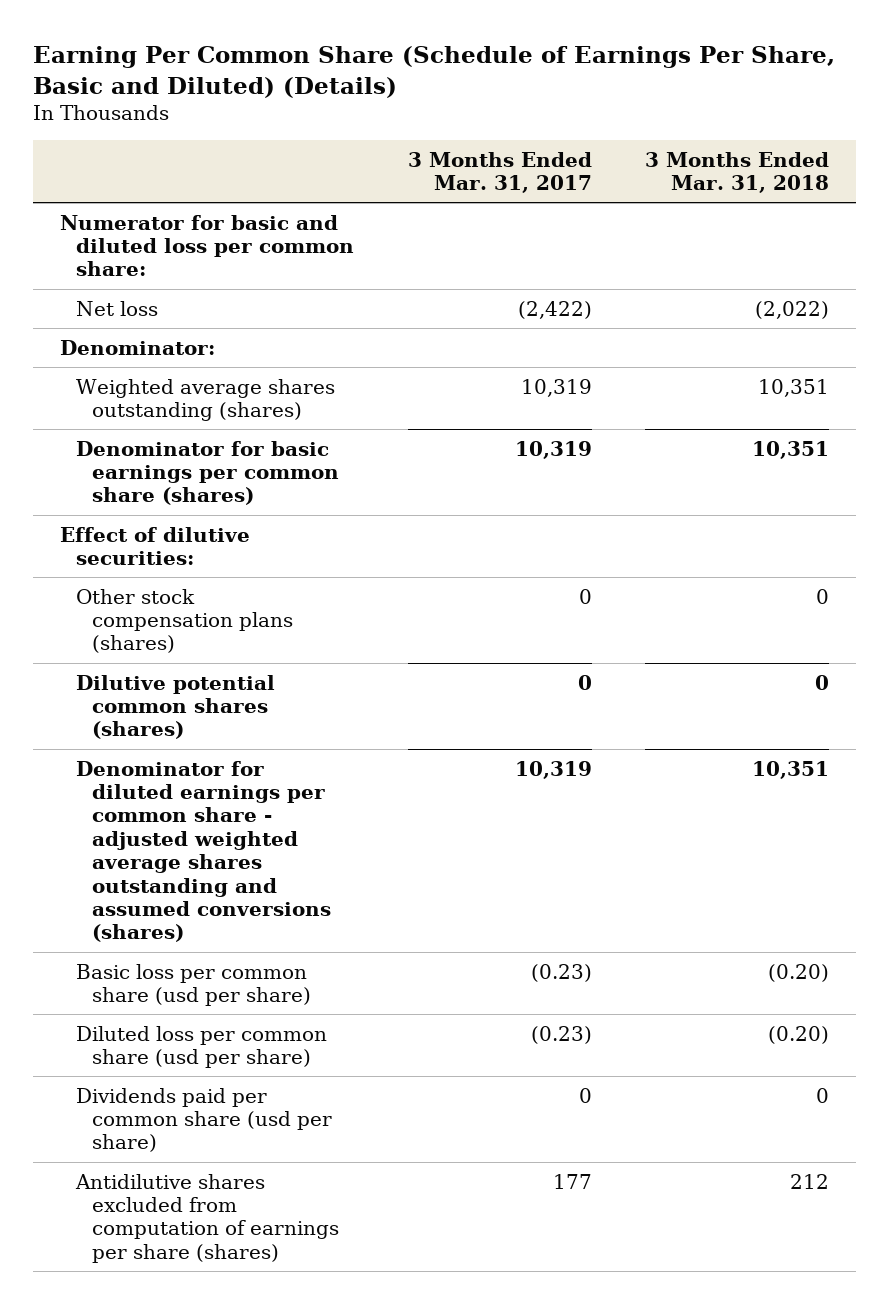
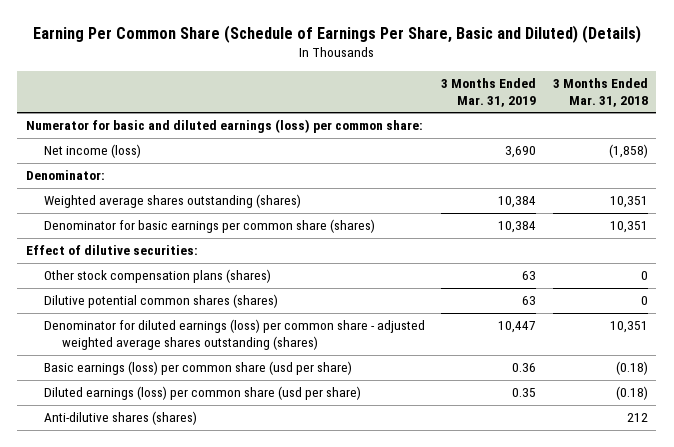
[407,151,592,193] 3 Months Ended Mar. 31, 2017 -> none
none -> [441,78,537,107] 3 Months Ended Mar. 31, 2019
[59,214,354,277] Numerator for basic and diluted loss per common share: -> [25,119,423,134] Numerator for basic and diluted earnings (loss) per common share:
[75,300,158,316] Net loss -> [43,144,141,159] Net income (loss)
[755,300,830,319] (2,022) -> [608,144,648,159] (1,858)
[75,1087,333,1153] Dividends paid per common share (usd per share) -> none
[75,760,332,943] Denominator for diluted earnings per common share - adjusted weighted average shares outstanding and assumed conversions (shares) -> [43,319,425,350] Denominator for diluted earnings (loss) per common share - adjusted weighted average shares outstanding (shares)
[75,963,312,1007] Basic loss per common share (usd per share) -> [43,361,352,376] Basic earnings (loss) per common share (usd per share)
[768,963,830,982] (0.20) -> [615,361,648,376] (0.18)
[75,1025,327,1069] Diluted loss per common share (usd per share) -> [43,386,361,401] Diluted earnings (loss) per common share (usd per share)
[768,1025,830,1044] (0.20) -> [615,386,648,401] (0.18)
[74,1173,340,1263] Antidilutive shares excluded from computation of earnings per share (shares) -> [43,411,197,426] Anti-dilutive shares (shares)

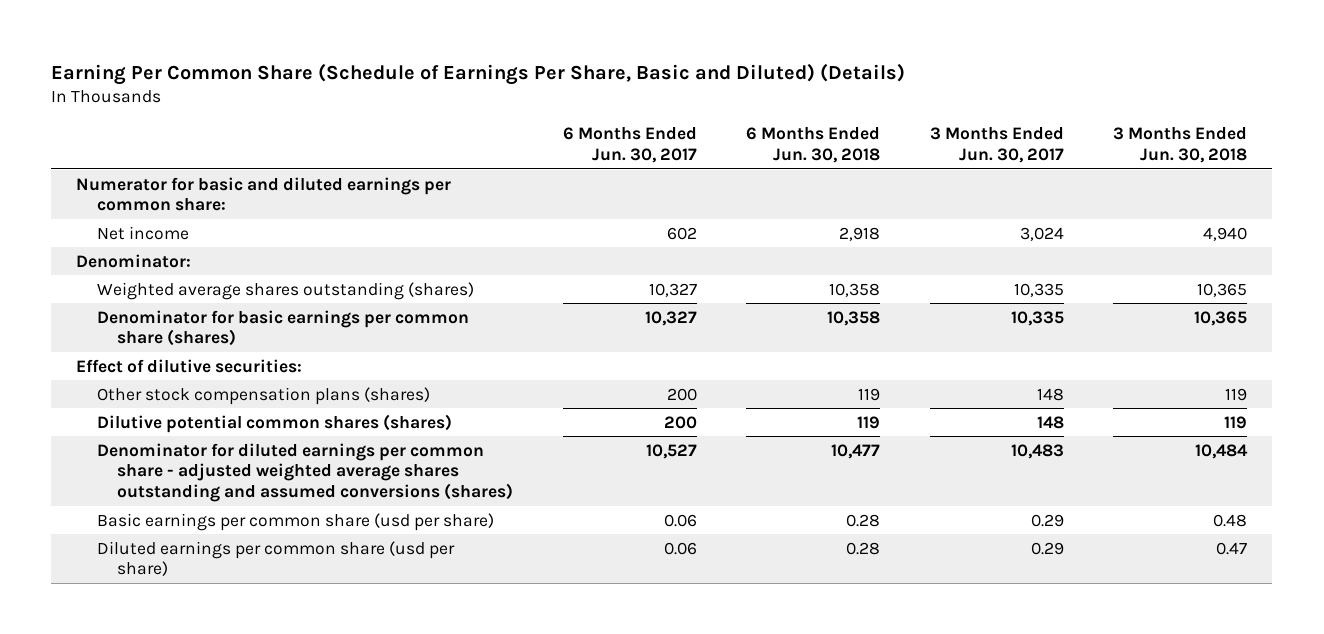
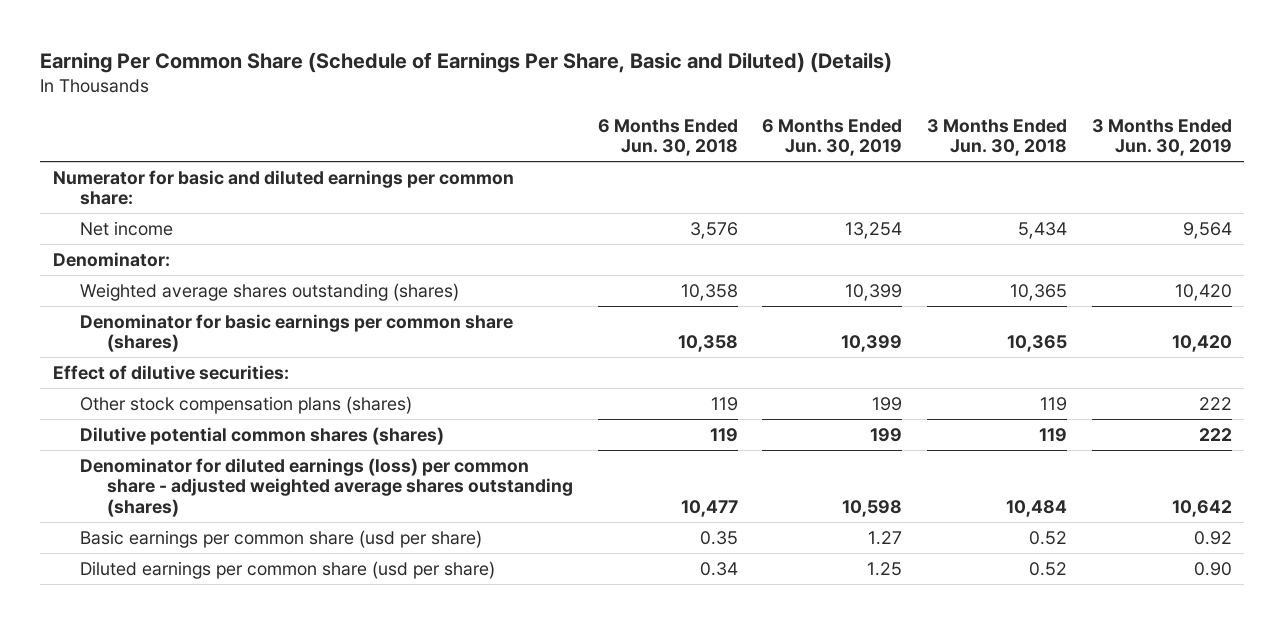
[562,127,697,164] 6 Months Ended Jun. 30, 2017 -> none
[929,127,1064,164] 3 Months Ended Jun. 30, 2017 -> none
none -> [762,118,903,157] 6 Months Ended Jun. 30, 2019
none -> [1091,118,1232,157] 3 Months Ended Jun. 30, 2019
[839,226,881,241] 2,918 -> [689,221,738,239] 3,576
[1203,226,1248,241] 4,940 -> [1018,221,1068,239] 5,434
[96,442,514,503] Denominator for diluted earnings per common share - adjusted weighted average shares outstanding and assumed conversions (shares) -> [79,457,574,517] Denominator for diluted earnings (loss) per common share - adjusted weighted average shares outstanding (shares)
[846,513,881,527] 0.28 -> [699,530,738,545] 0.35
[1213,513,1248,527] 0.48 -> [1029,530,1068,545] 0.52
[846,541,881,555] 0.28 -> [699,561,738,576] 0.34
[1216,541,1248,555] 0.47 -> [1029,561,1068,576] 0.52

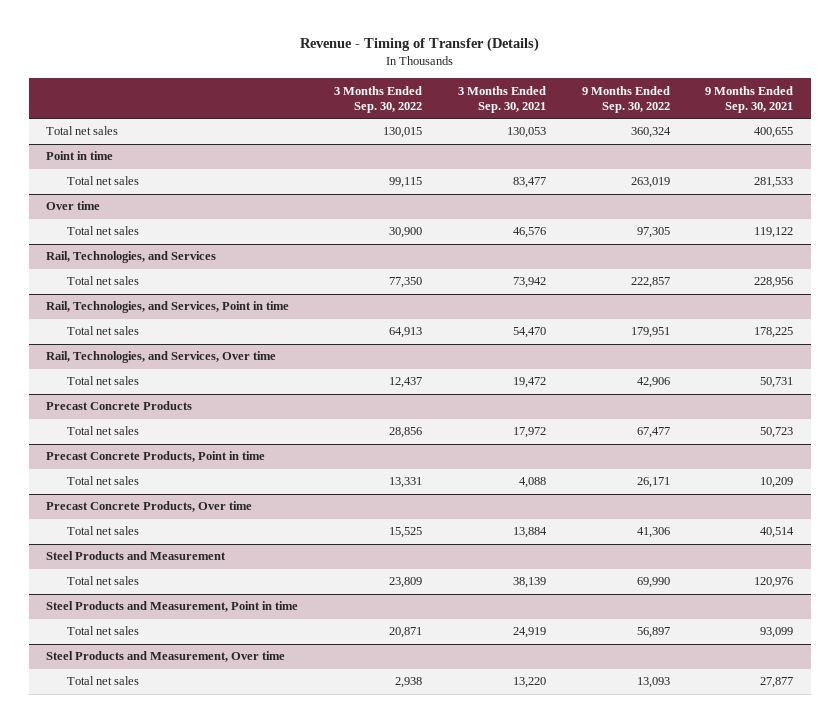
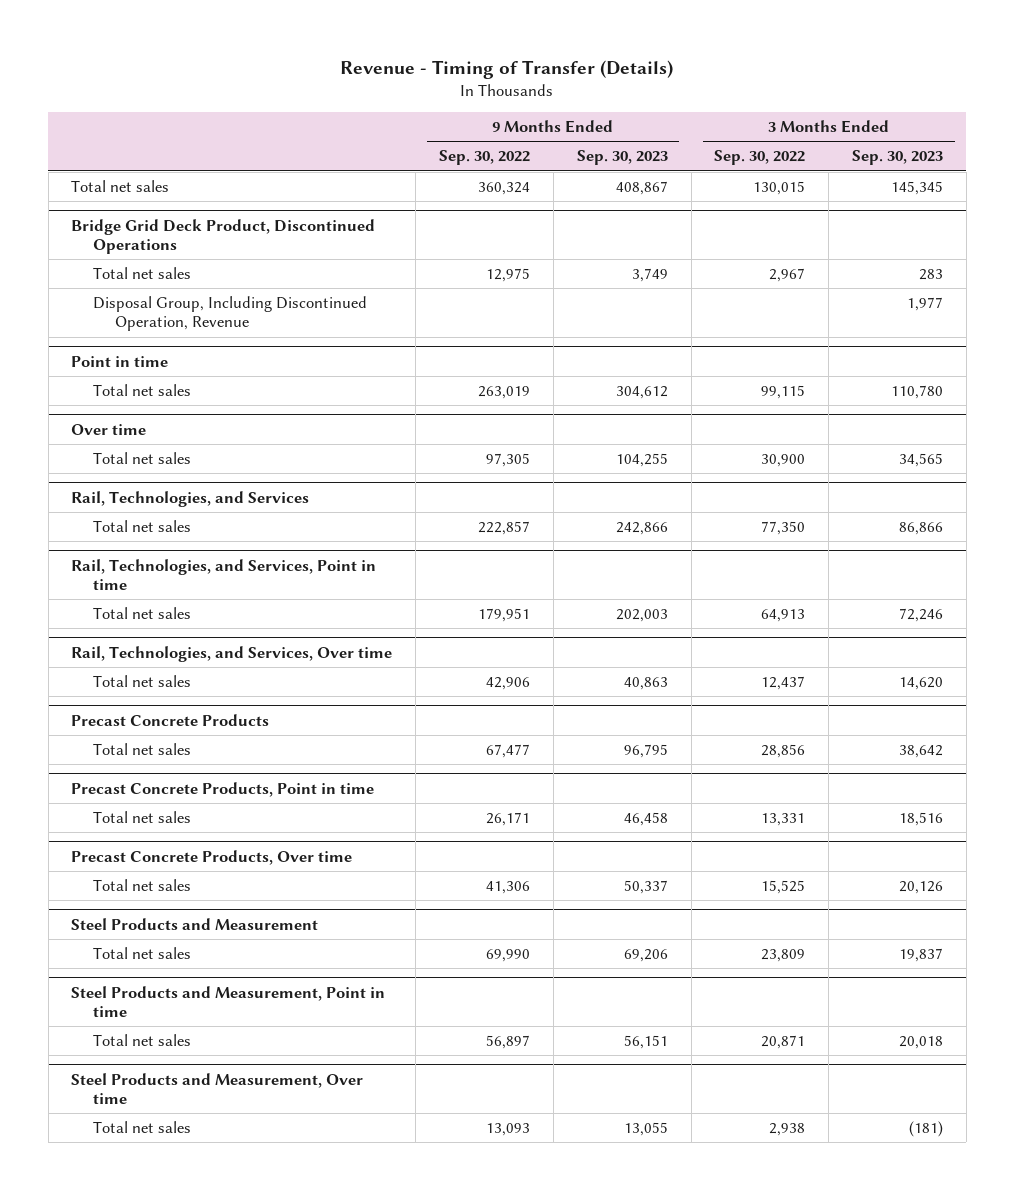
[457,85,546,114] 3 Months Ended Sep. 30, 2021 -> none
[705,85,794,114] 9 Months Ended Sep. 30, 2021 -> none
none -> [576,150,668,166] Sep. 30, 2023
none -> [852,150,944,166] Sep. 30, 2023
none -> [71,218,376,254] Bridge Grid Deck Product, Discontinued Operations
none -> [93,267,192,280] Total net sales
none -> [93,296,368,332] Disposal Group, Including Discontinued Operation, Revenue

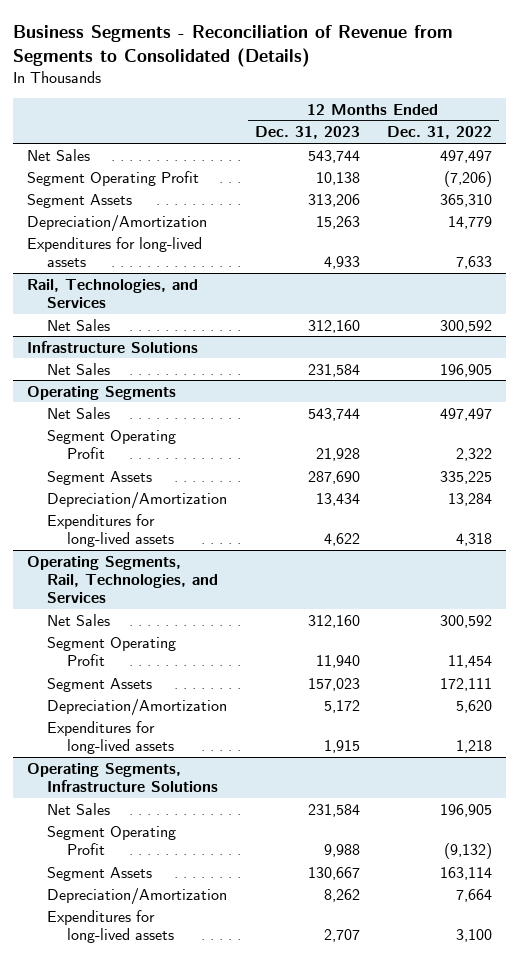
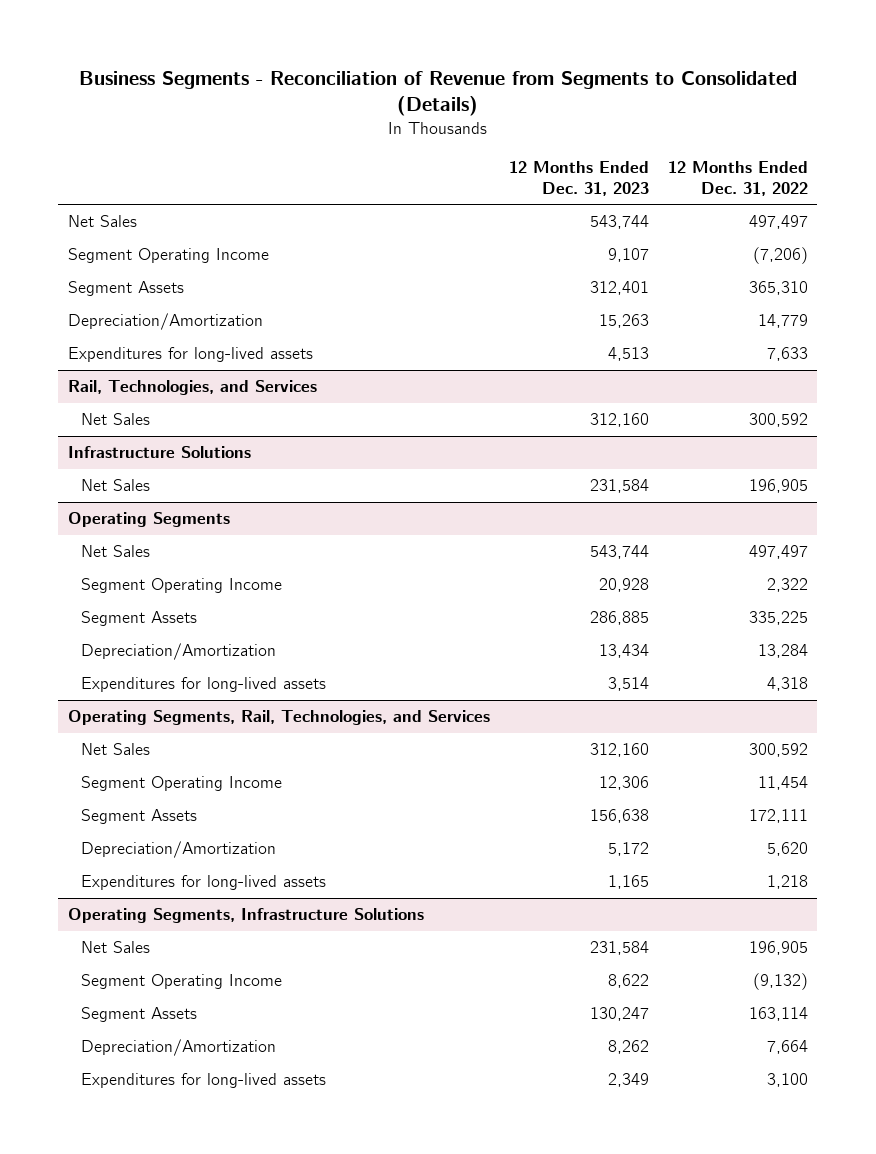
[27,170,200,186] Segment Operating Profit -> [67,248,269,264] Segment Operating Income
[315,171,360,185] 10,138 -> [607,248,649,263] 9,107
[307,193,360,207] 313,206 -> [589,281,649,296] 312,401
[323,256,360,270] 4,933 -> [607,347,649,362] 4,513
[46,429,176,460] Segment Operating Profit -> [81,578,283,594] Segment Operating Income
[315,448,360,462] 21,928 -> [598,578,649,593] 20,928
[307,470,360,484] 287,690 -> [589,611,649,626] 286,885
[323,533,360,547] 4,622 -> [607,677,649,692] 3,514
[46,636,176,667] Segment Operating Profit -> [81,776,283,792] Segment Operating Income
[315,655,360,669] 11,940 -> [598,776,649,791] 12,306
[307,677,360,691] 157,023 -> [589,809,649,824] 156,638
[323,740,360,754] 1,915 -> [607,875,649,890] 1,165
[46,825,176,856] Segment Operating Profit -> [81,974,283,990] Segment Operating Income
[323,844,360,858] 9,988 -> [607,974,649,989] 8,622
[307,866,360,880] 130,667 -> [589,1007,649,1022] 130,247
[323,929,360,943] 2,707 -> [607,1073,649,1088] 2,349

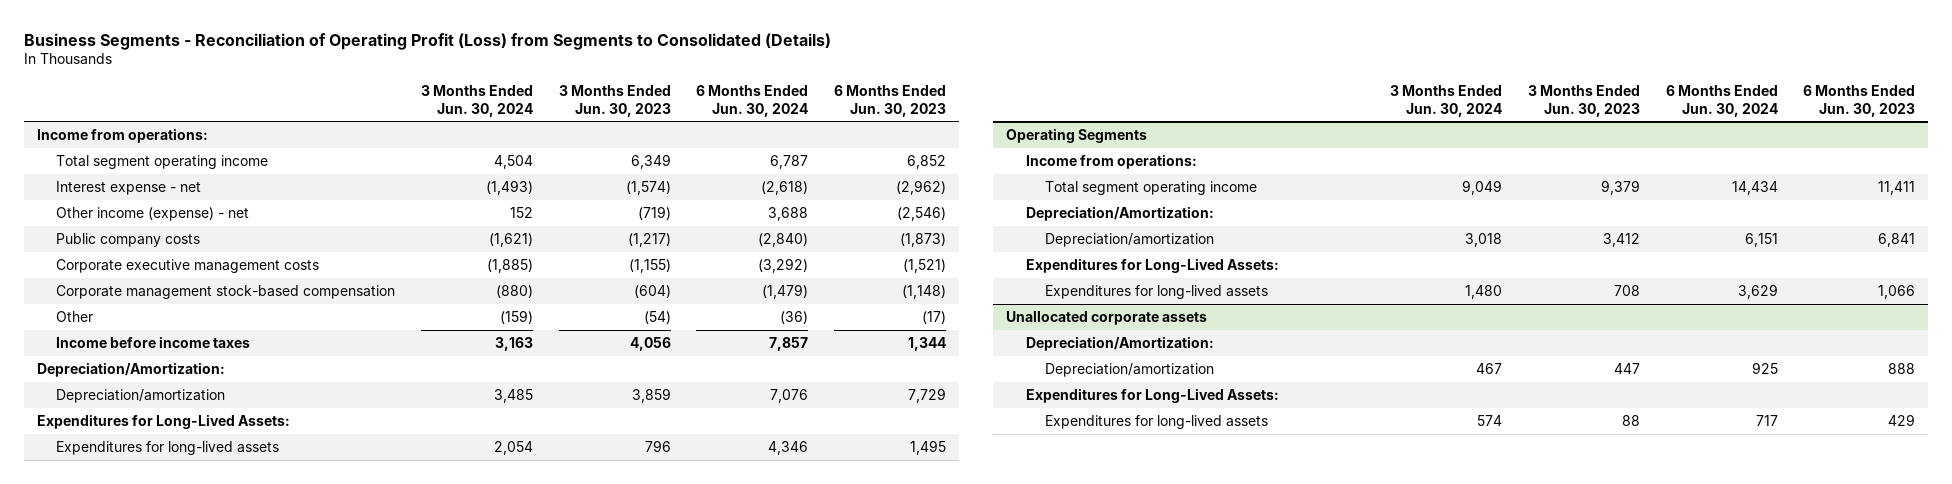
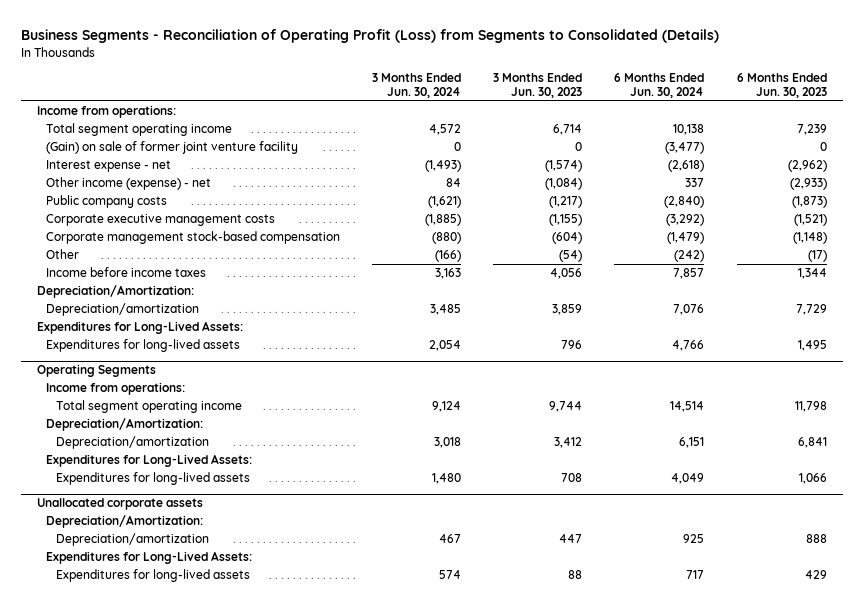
[494,154,534,169] 4,504 -> [429,124,462,136] 4,572
[630,153,671,169] 6,349 -> [553,124,583,136] 6,714
[770,154,809,169] 6,787 -> [673,124,705,136] 10,138
[906,154,946,169] 6,852 -> [796,124,827,136] 7,239
none -> [46,141,299,155] (Gain) on sale of former joint venture facility
[510,206,534,218] 152 -> [446,178,462,188] 84
[637,205,671,220] (719) -> [545,178,583,191] (1,084)
[768,206,809,221] 3,688 -> [685,178,705,188] 337
[896,206,946,221] (2,546) -> [789,178,827,191] (2,933)
[500,309,534,324] (159) -> [435,250,462,263] (166)
[780,310,809,324] (36) -> [674,250,705,263] (242)
[768,440,809,455] 4,346 -> [672,340,705,352] 4,766
[1462,179,1503,195] 9,049 -> [432,401,462,413] 9,124
[1601,179,1641,195] 9,379 -> [549,401,583,413] 9,744
[1731,180,1778,195] 14,434 -> [670,401,705,413] 14,514
[1878,180,1916,195] 11,411 -> [794,401,827,413] 11,798
[1737,283,1778,299] 3,629 -> [671,473,705,485] 4,049

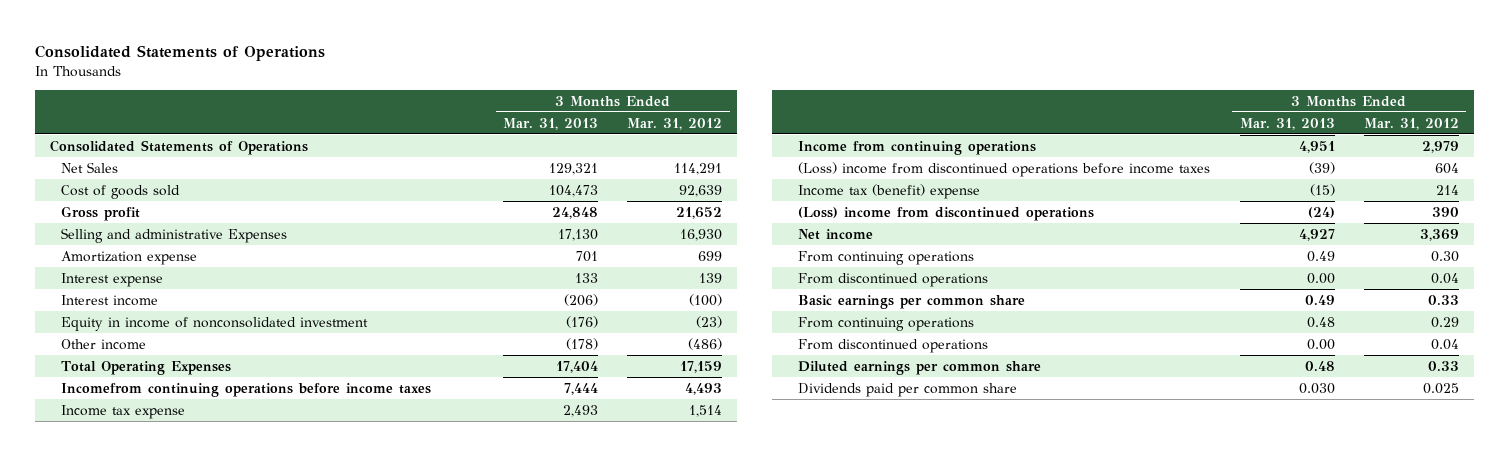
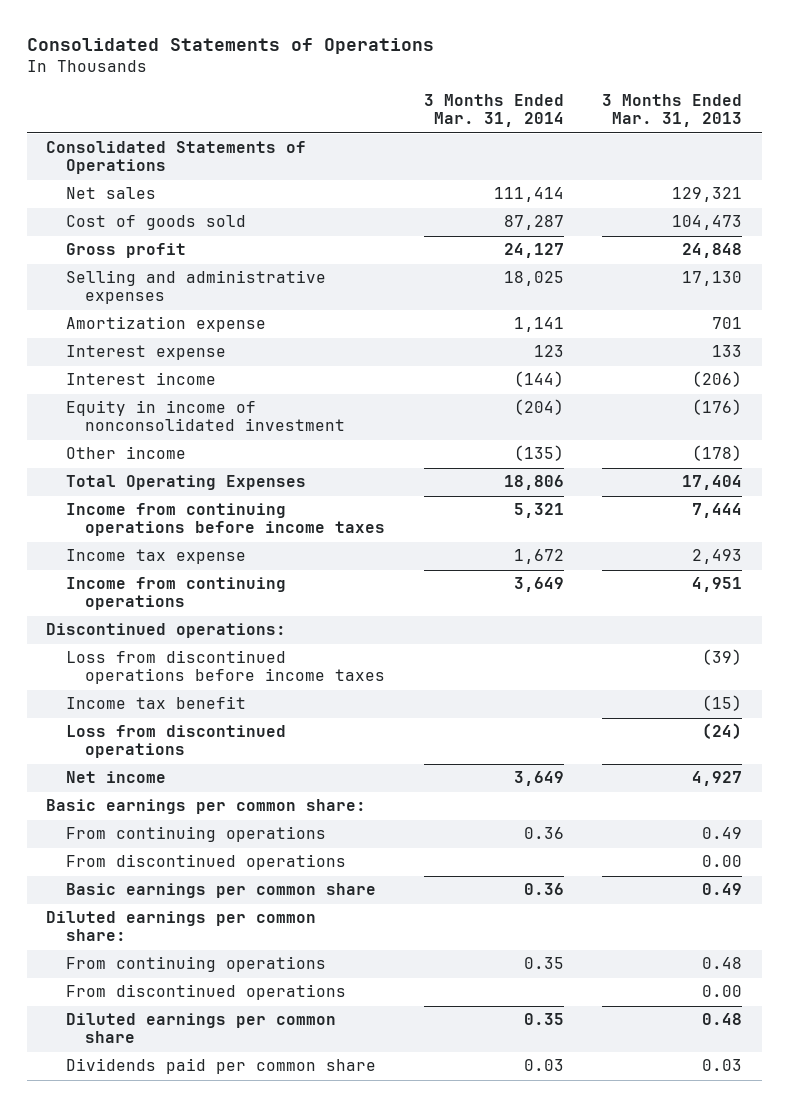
[627,117,723,130] Mar. 31, 2012 -> none
none -> [423,94,564,128] 3 Months Ended Mar. 31, 2014
[61,161,119,173] Net Sales -> [65,187,156,200] Net sales
[61,227,288,243] Selling and administrative Expenses -> [65,270,326,305] Selling and administrative expenses
[61,382,432,397] Incomefrom continuing operations before income taxes -> [65,503,386,537] Income from continuing operations before income taxes
none -> [46,623,287,639] Discontinued operations:
[798,161,1211,177] (Loss) income from discontinued operations before income taxes -> [65,650,386,685] Loss from discontinued operations before income taxes
[798,183,981,199] Income tax (benefit) expense -> [65,696,246,710] Income tax benefit
[798,206,1095,221] (Loss) income from discontinued operations -> [65,725,286,759] Loss from discontinued operations
none -> [46,799,367,815] Basic earnings per common share:
none -> [46,911,317,942] Diluted earnings per common share:
[1298,382,1335,394] 0.030 -> [702,1059,743,1072] 0.03

